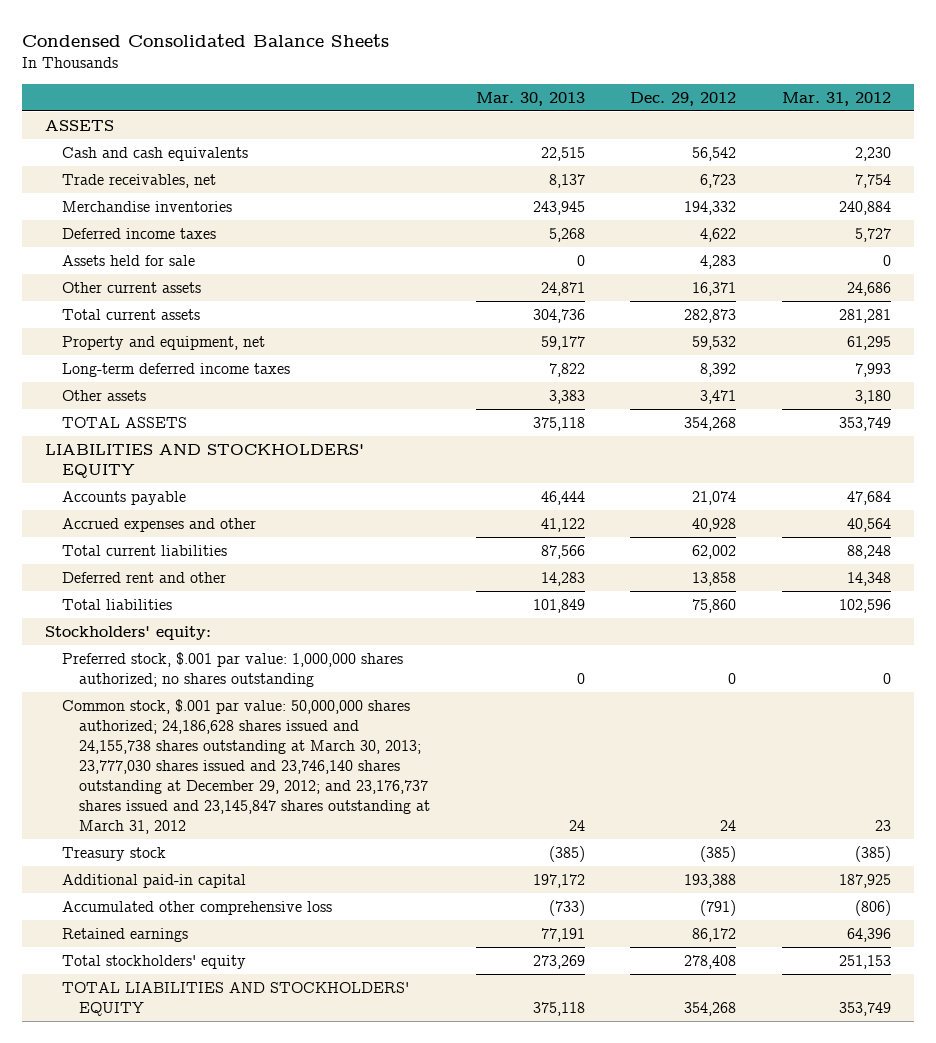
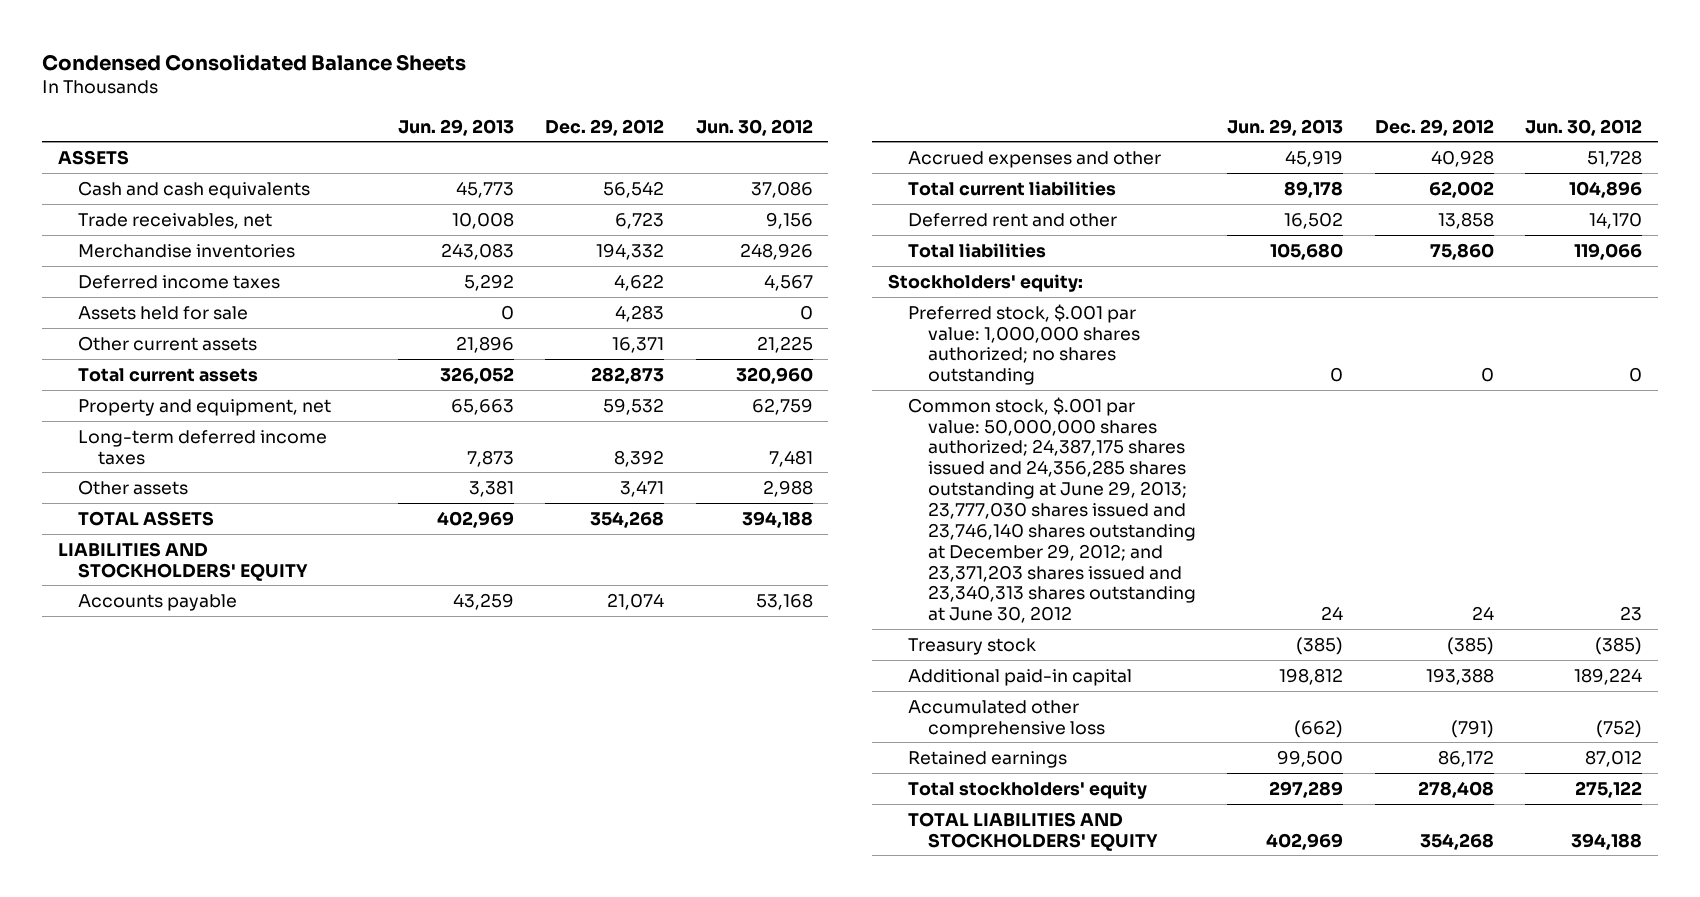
[475,91,585,106] Mar. 30, 2013 -> none
[782,91,892,106] Mar. 31, 2012 -> none
none -> [397,118,514,136] Jun. 29, 2013
none -> [695,118,813,136] Jun. 30, 2012
[61,698,430,834] Common stock, $.001 par value: 50,000,000 shares authorized; 24,186,628 shares issued and 24,155,738 shares outstanding at March 30, 2013; 23,777,030 shares issued and 23,746,140 shares outstanding at December 29, 2012; and 23,176,737 shares issued and 23,145,847 shares outstanding at March 31, 2012 -> [907,396,1196,624] Common stock, $.001 par value: 50,000,000 shares authorized; 24,387,175 shares issued and 24,356,285 shares outstanding at June 29, 2013; 23,777,030 shares issued and 23,746,140 shares outstanding at December 29, 2012; and 23,371,203 shares issued and 23,340,313 shares outstanding at June 30, 2012

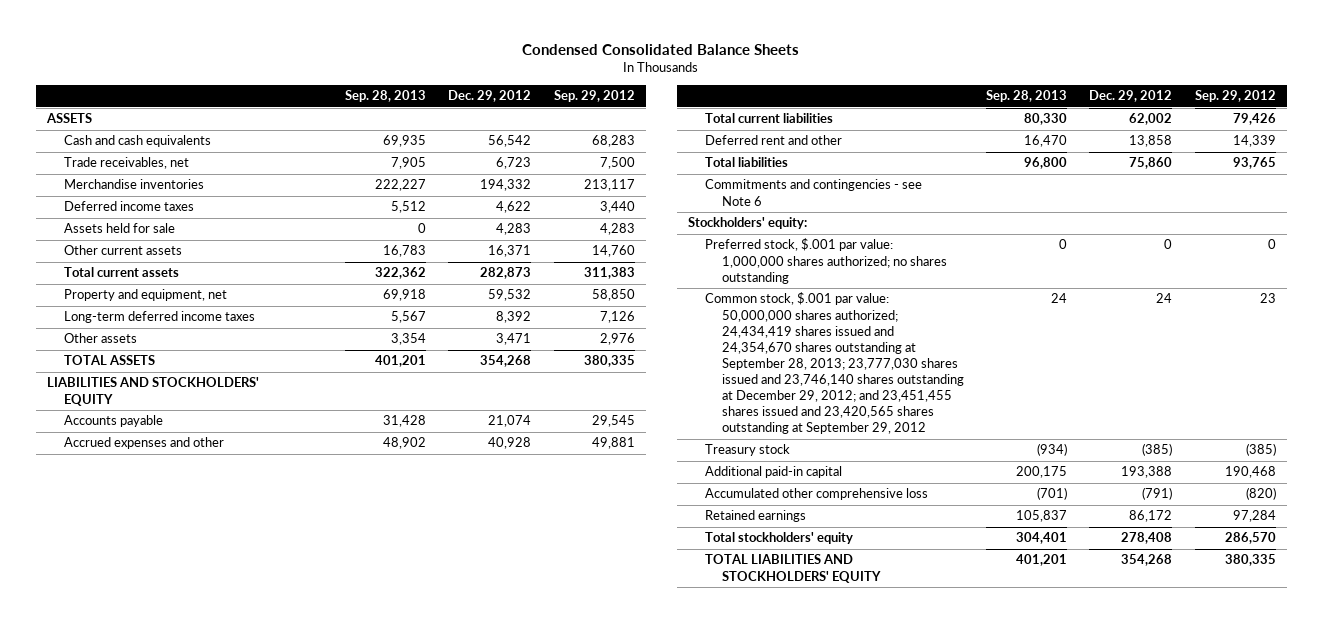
[397,118,514,136] Jun. 29, 2013 -> none
[695,118,813,136] Jun. 30, 2012 -> none
none -> [345,90,427,103] Sep. 28, 2013
none -> [553,90,635,103] Sep. 29, 2012
none -> [704,179,922,206] Commitments and contingencies - see Note 6
[907,396,1196,624] Common stock, $.001 par value: 50,000,000 shares authorized; 24,387,175 shares issued and 24,356,285 shares outstanding at June 29, 2013; 23,777,030 shares issued and 23,746,140 shares outstanding at December 29, 2012; and 23,371,203 shares issued and 23,340,313 shares outstanding at June 30, 2012 -> [704,292,964,435] Common stock, $.001 par value: 50,000,000 shares authorized; 24,434,419 shares issued and 24,354,670 shares outstanding at September 28, 2013; 23,777,030 shares issued and 23,746,140 shares outstanding at December 29, 2012; and 23,451,455 shares issued and 23,420,565 shares outstanding at September 29, 2012

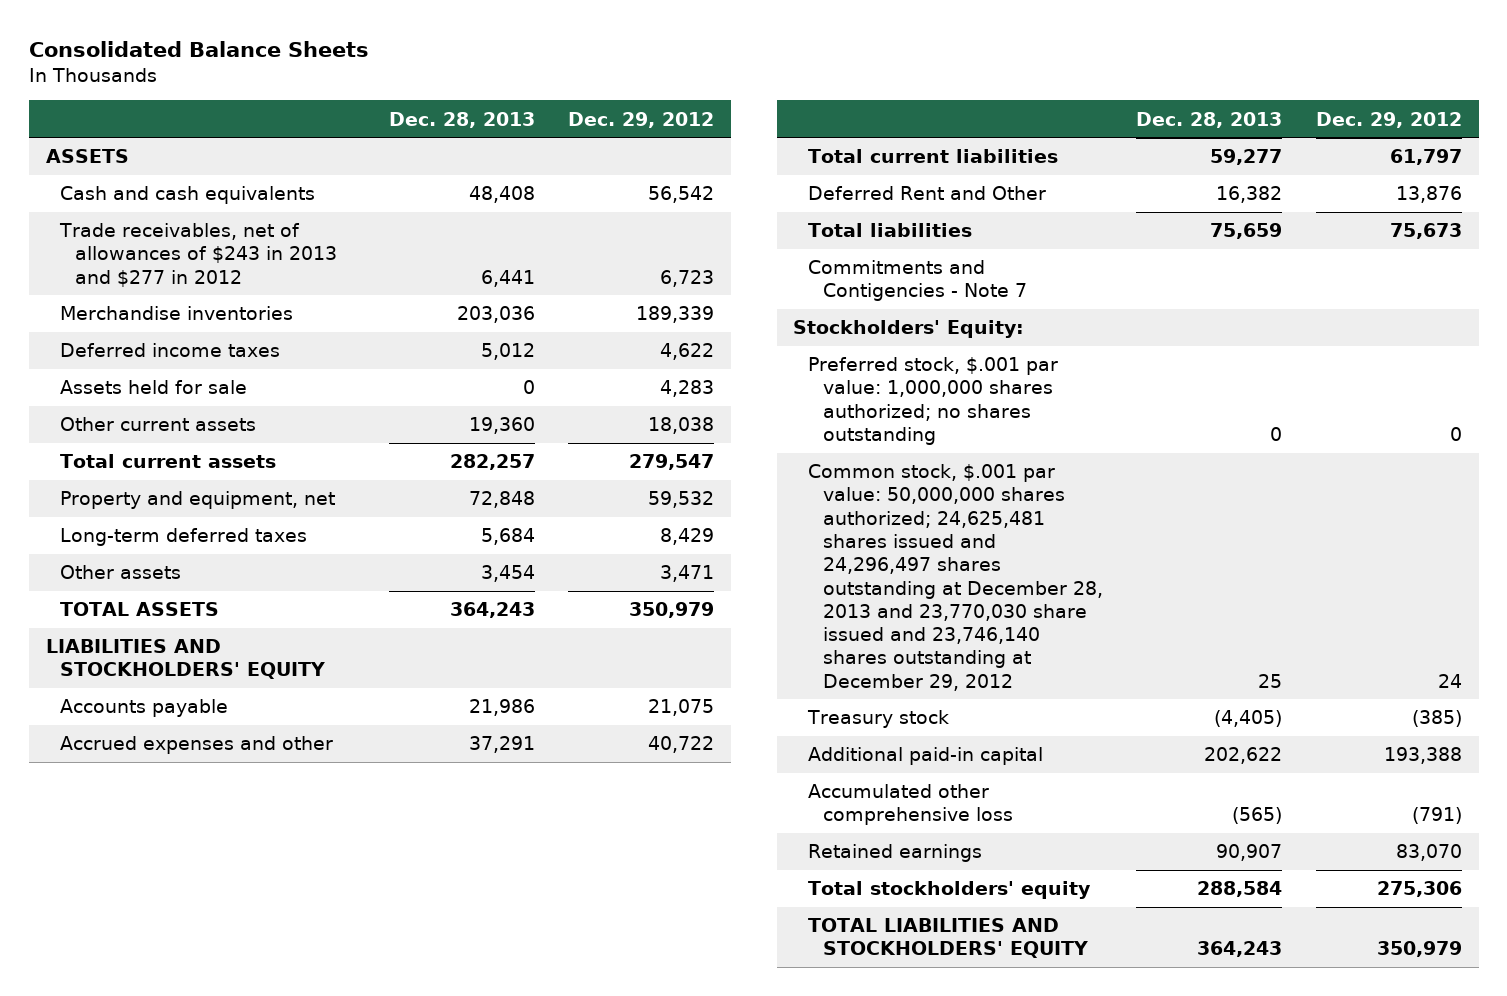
[522,44,800,56] Condensed Consolidated Balance Sheets -> [28,41,369,58] Consolidated Balance Sheets
[345,90,427,103] Sep. 28, 2013 -> none
[553,90,635,103] Sep. 29, 2012 -> none
none -> [388,111,535,128] Dec. 28, 2013
[64,157,190,170] Trade receivables, net -> [59,223,338,287] Trade receivables, net of allowances of $243 in 2013 and $277 in 2012
[480,179,532,192] 194,332 -> [636,306,715,324] 189,339
[488,245,532,258] 16,371 -> [648,417,715,435] 18,038
[480,267,532,280] 282,873 -> [629,454,715,471] 279,547
[64,311,256,324] Long-term deferred income taxes -> [60,528,308,547] Long-term deferred taxes
[496,311,532,324] 8,392 -> [660,528,715,546] 8,429
[480,355,532,368] 354,268 -> [629,602,715,619] 350,979
[488,415,532,428] 21,074 -> [648,699,715,717] 21,075
[488,437,532,450] 40,928 -> [648,736,715,754] 40,722
[1129,113,1173,126] 62,002 -> [1389,149,1462,166] 61,797
[704,135,842,146] Deferred rent and other -> [808,186,1047,201] Deferred Rent and Other
[1129,135,1173,148] 13,858 -> [1395,186,1462,204] 13,876
[1129,157,1173,170] 75,860 -> [1389,223,1462,240] 75,673
[704,179,922,206] Commitments and contingencies - see Note 6 -> [808,260,1027,302] Commitments and Contigencies - Note 7
[688,217,808,230] Stockholders' equity: -> [793,320,1025,339] Stockholders' Equity:
[704,292,964,435] Common stock, $.001 par value: 50,000,000 shares authorized; 24,434,419 shares issued and 24,354,670 shares outstanding at September 28, 2013; 23,777,030 shares issued and 23,746,140 shares outstanding at December 29, 2012; and 23,451,455 shares issued and 23,420,565 shares outstanding at September 29, 2012 -> [808,464,1103,691] Common stock, $.001 par value: 50,000,000 shares authorized; 24,625,481 shares issued and 24,296,497 shares outstanding at December 28, 2013 and 23,770,030 share issued and 23,746,140 shares outstanding at December 29, 2012
[1129,510,1173,523] 86,172 -> [1395,844,1462,862] 83,070
[1121,532,1173,545] 278,408 -> [1376,881,1462,898] 275,306
[1121,554,1173,567] 354,268 -> [1376,941,1462,958] 350,979

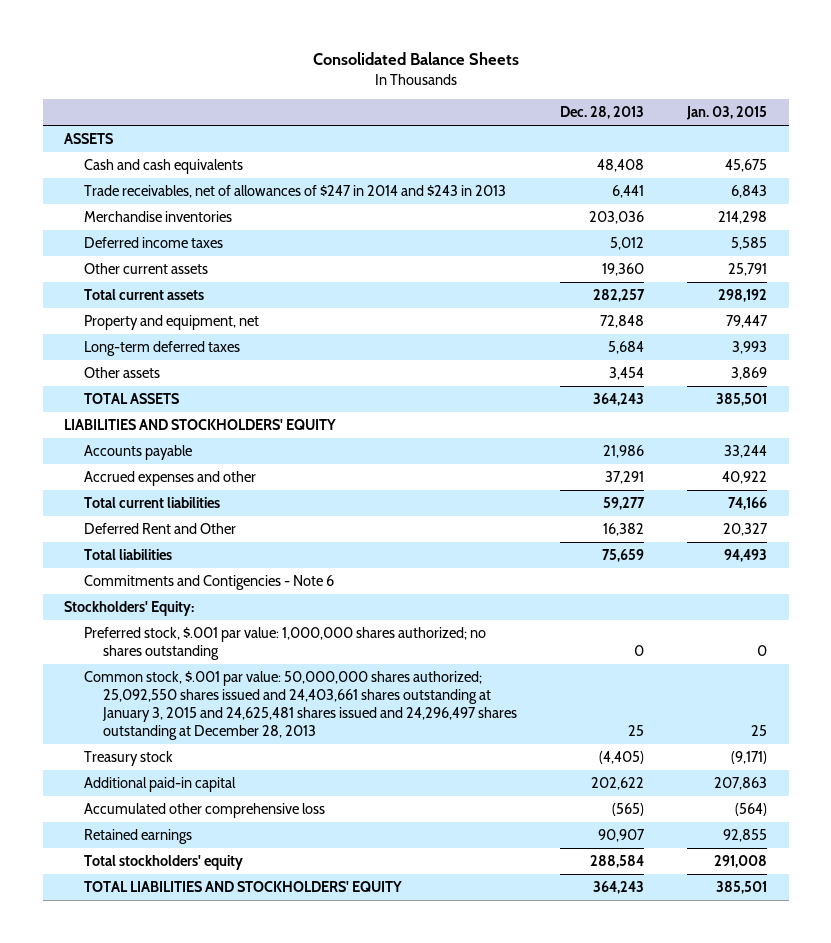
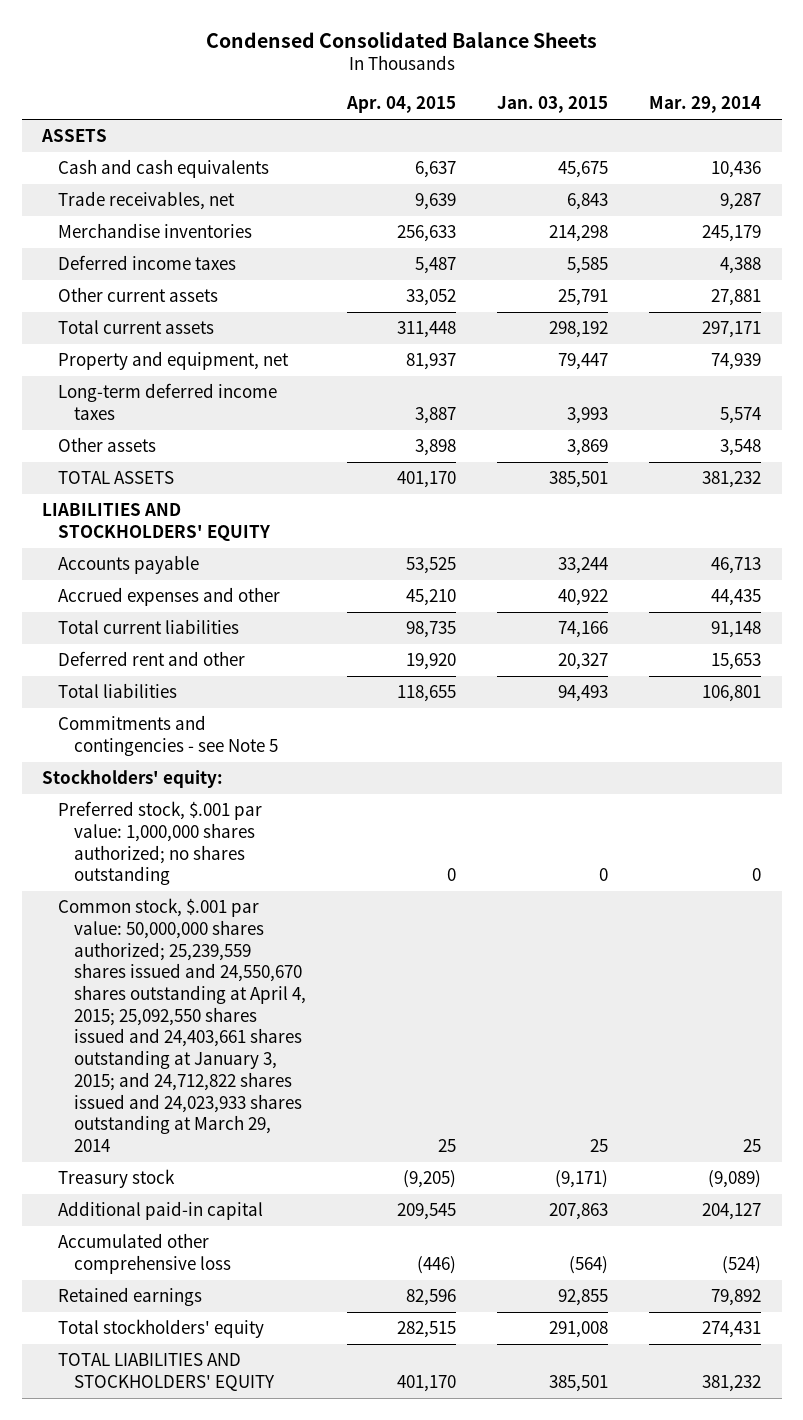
[312,52,519,66] Consolidated Balance Sheets -> [205,31,597,48] Condensed Consolidated Balance Sheets
[560,106,645,120] Dec. 28, 2013 -> none
none -> [346,96,457,114] Apr. 04, 2015
none -> [649,96,762,114] Mar. 29, 2014
[83,185,506,199] Trade receivables, net of allowances of $247 in 2014 and $243 in 2013 -> [58,191,236,211] Trade receivables, net
[83,341,240,357] Long-term deferred taxes -> [58,383,278,420] Long-term deferred income taxes
[83,523,236,535] Deferred Rent and Other -> [58,651,246,667] Deferred rent and other
[83,575,334,591] Commitments and Contigencies - Note 6 -> [58,715,279,756] Commitments and contingencies - see Note 5
[64,601,195,617] Stockholders' Equity: -> [42,769,224,789] Stockholders' equity:
[83,671,518,741] Common stock, $.001 par value: 50,000,000 shares authorized; 25,092,550 shares issued and 24,403,661 shares outstanding at January 3, 2015 and 24,625,481 shares issued and 24,296,497 shares outstanding at December 28, 2013 -> [58,898,307,1153] Common stock, $.001 par value: 50,000,000 shares authorized; 25,239,559 shares issued and 24,550,670 shares outstanding at April 4, 2015; 25,092,550 shares issued and 24,403,661 shares outstanding at January 3, 2015; and 24,712,822 shares issued and 24,023,933 shares outstanding at March 29, 2014

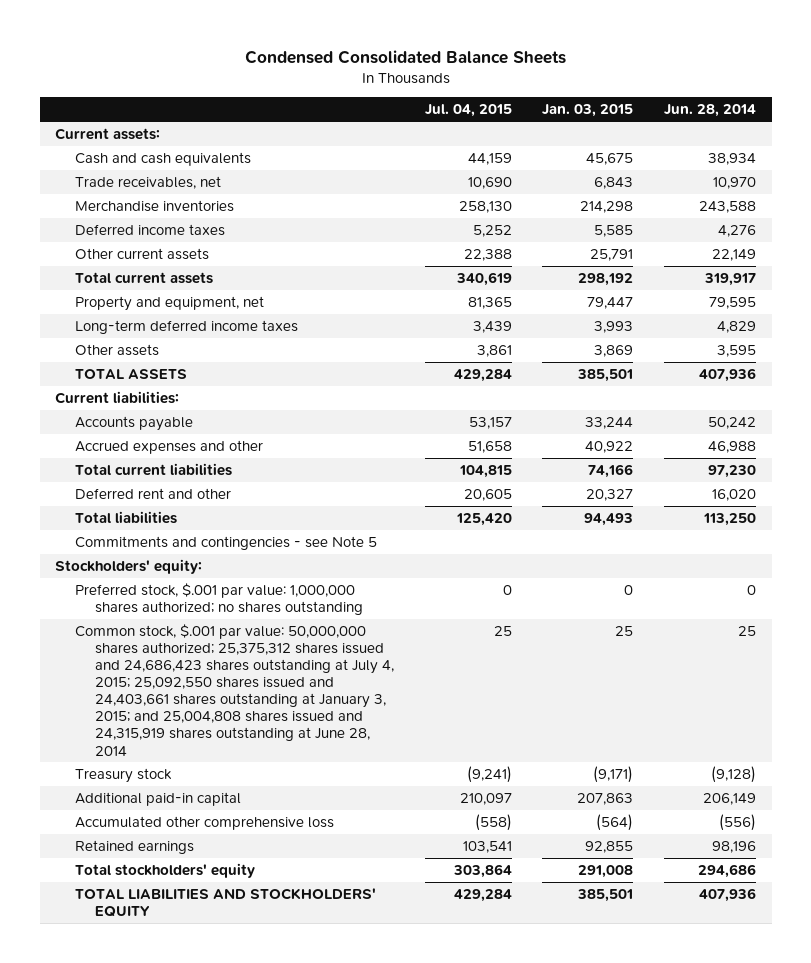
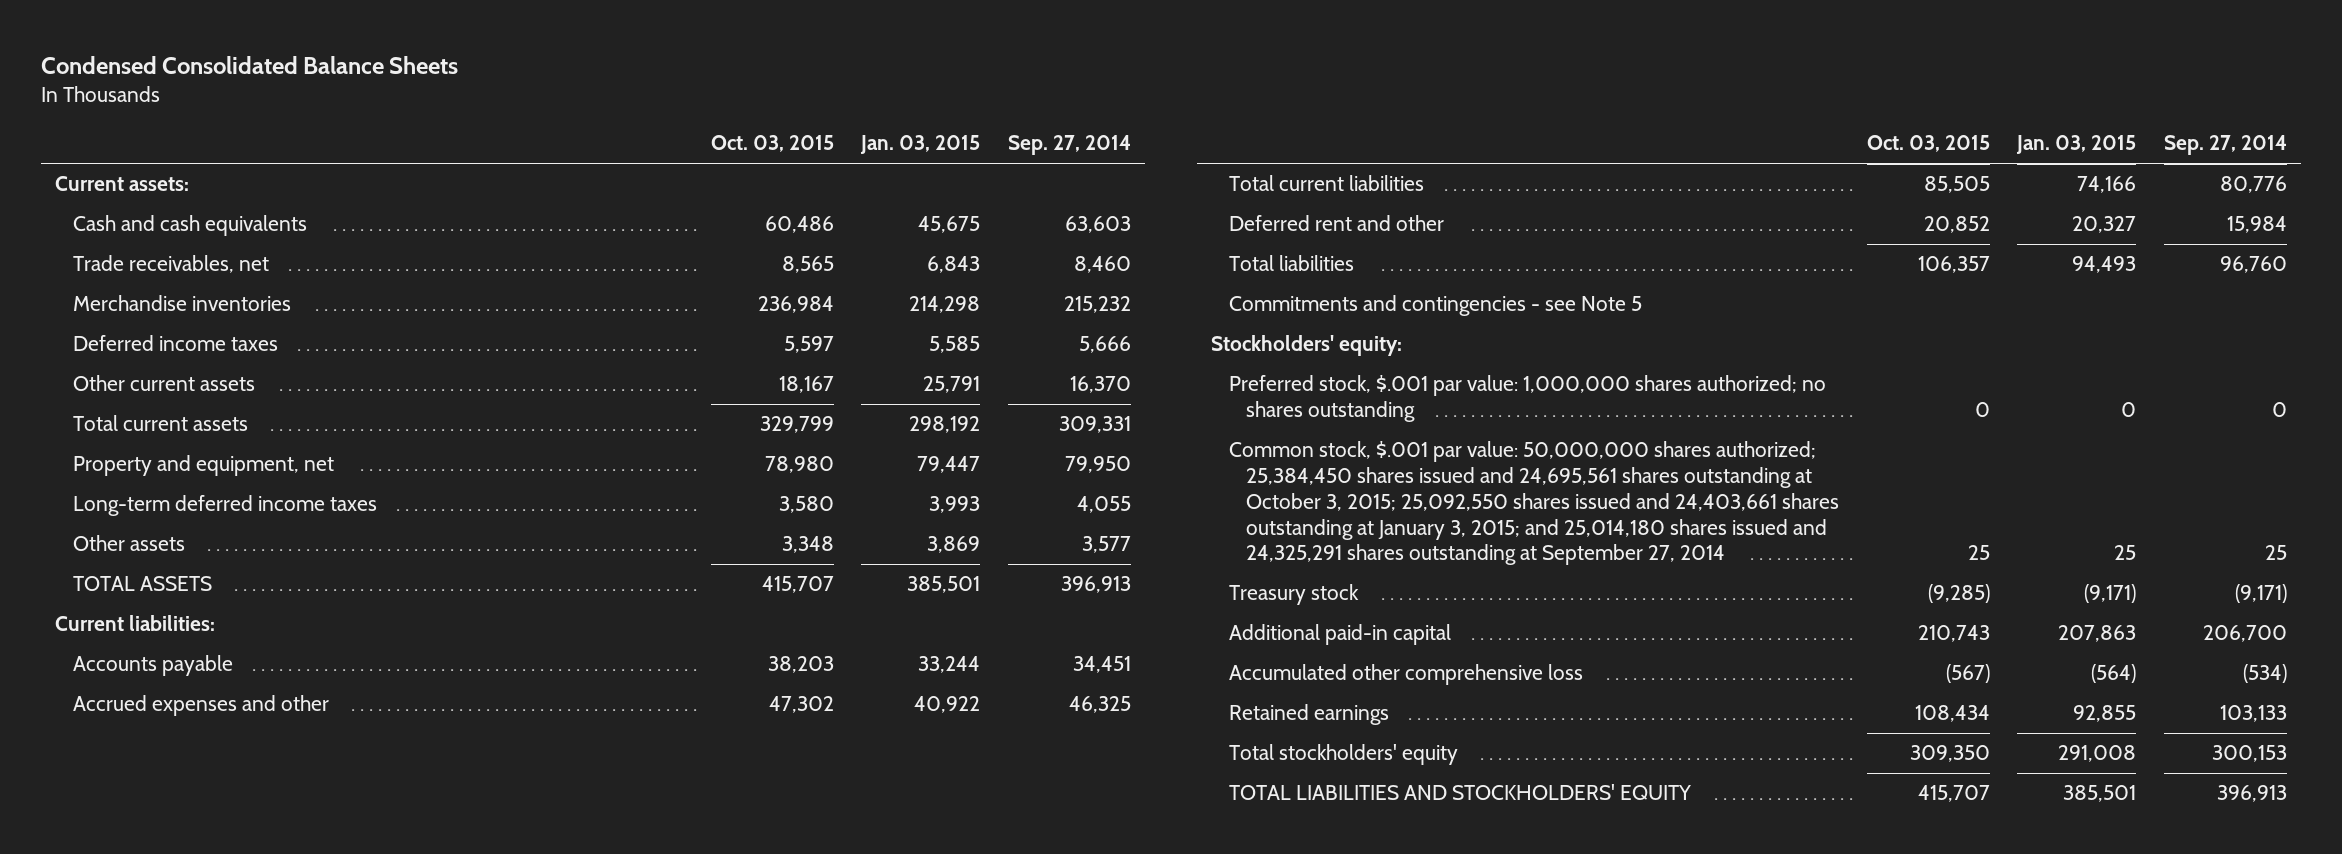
[424,104,512,118] Jul. 04, 2015 -> none
[664,104,757,118] Jun. 28, 2014 -> none
none -> [710,135,834,153] Oct. 03, 2015
none -> [1008,135,1132,156] Sep. 27, 2014
[74,623,394,756] Common stock, $.001 par value: 50,000,000 shares authorized; 25,375,312 shares issued and 24,686,423 shares outstanding at July 4, 2015; 25,092,550 shares issued and 24,403,661 shares outstanding at January 3, 2015; and 25,004,808 shares issued and 24,315,919 shares outstanding at June 28, 2014 -> [1228,441,1840,566] Common stock, $.001 par value: 50,000,000 shares authorized; 25,384,450 shares issued and 24,695,561 shares outstanding at October 3, 2015; 25,092,550 shares issued and 24,403,661 shares outstanding at January 3, 2015; and 25,014,180 shares issued and 24,325,291 shares outstanding at September 27, 2014

